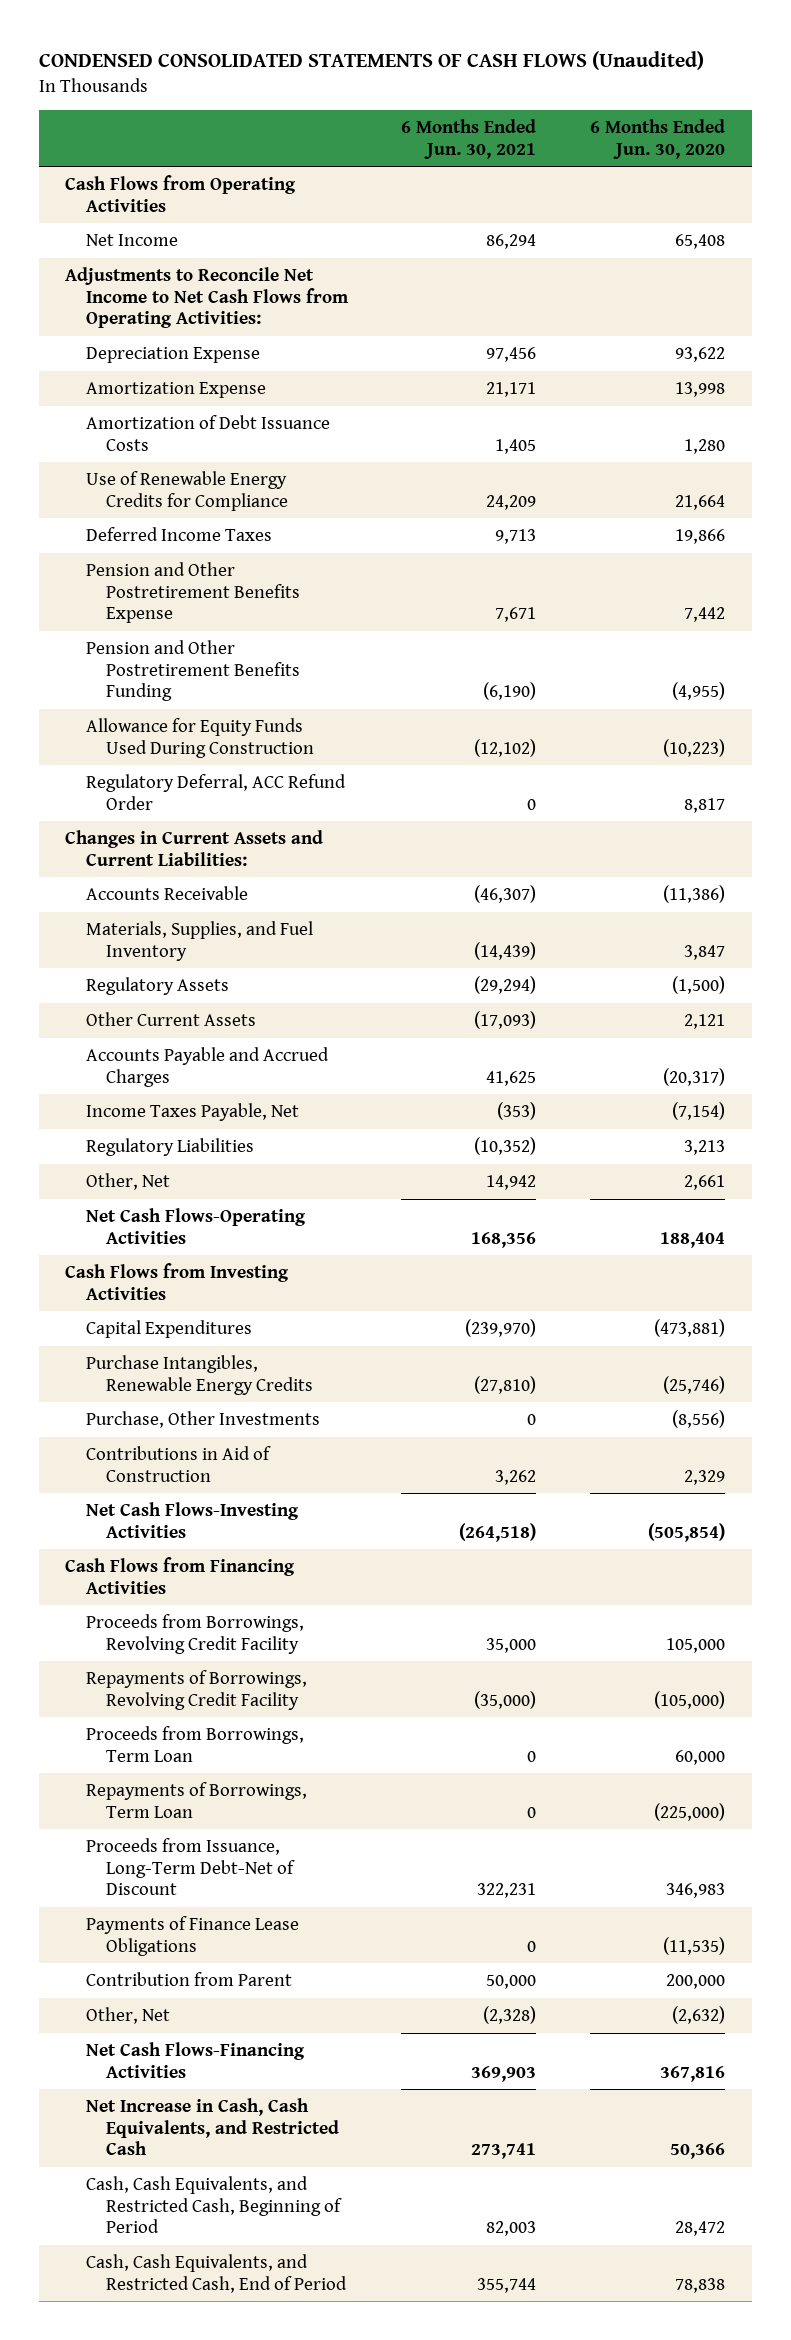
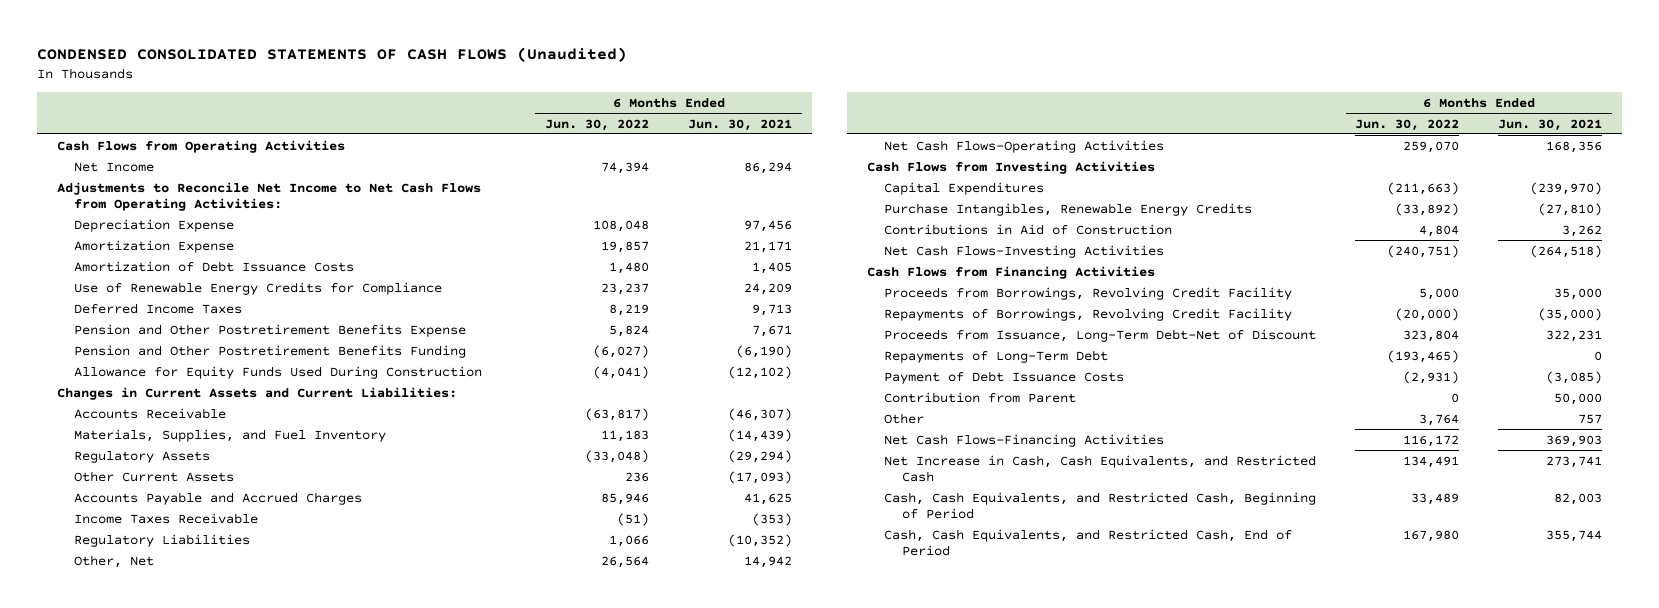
[590,118,726,159] 6 Months Ended Jun. 30, 2020 -> none
none -> [545,118,650,131] Jun. 30, 2022
[85,774,346,810] Regulatory Deferral, ACC Refund Order -> none
[85,1103,299,1122] Income Taxes Payable, Net -> [74,512,259,524] Income Taxes Receivable
[85,1411,320,1429] Purchase, Other Investments -> none
[85,1726,304,1762] Proceeds from Borrowings, Term Loan -> none
[85,1782,307,1818] Repayments of Borrowings, Term Loan -> none
[85,1916,299,1956] Payments of Finance Lease Obligations -> none
none -> [884,349,1109,363] Repayments of Long-Term Debt
none -> [884,370,1125,384] Payment of Debt Issuance Costs
[85,2007,170,2025] Other, Net -> [884,412,925,424] Other
[483,2006,537,2025] (2,328) -> [1578,413,1603,424] 757

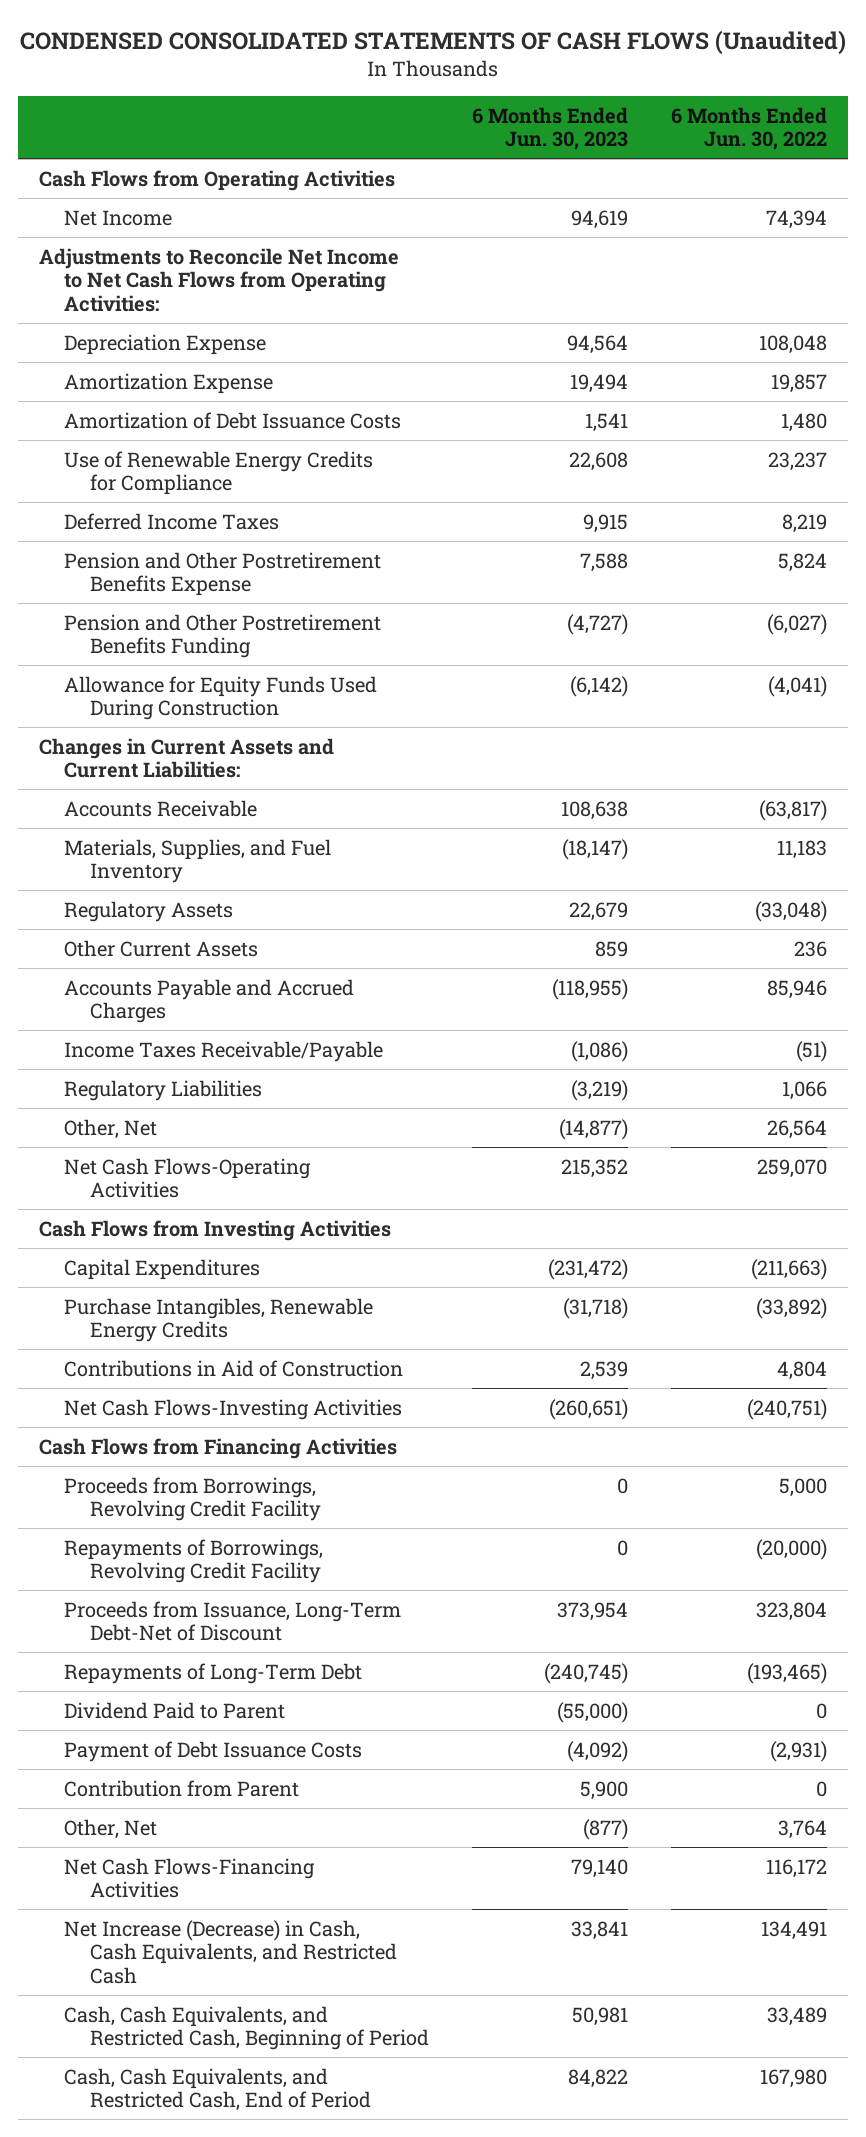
[688,118,793,131] Jun. 30, 2021 -> none
none -> [471,106,628,151] 6 Months Ended Jun. 30, 2023
[74,512,259,524] Income Taxes Receivable -> [64,1040,384,1062] Income Taxes Receivable/Payable
none -> [64,1701,286,1719] Dividend Paid to Parent
[884,412,925,424] Other -> [64,1818,158,1839] Other, Net
[884,454,1317,483] Net Increase in Cash, Cash Equivalents, and Restricted Cash -> [64,1919,397,1984] Net Increase (Decrease) in Cash, Cash Equivalents, and Restricted Cash

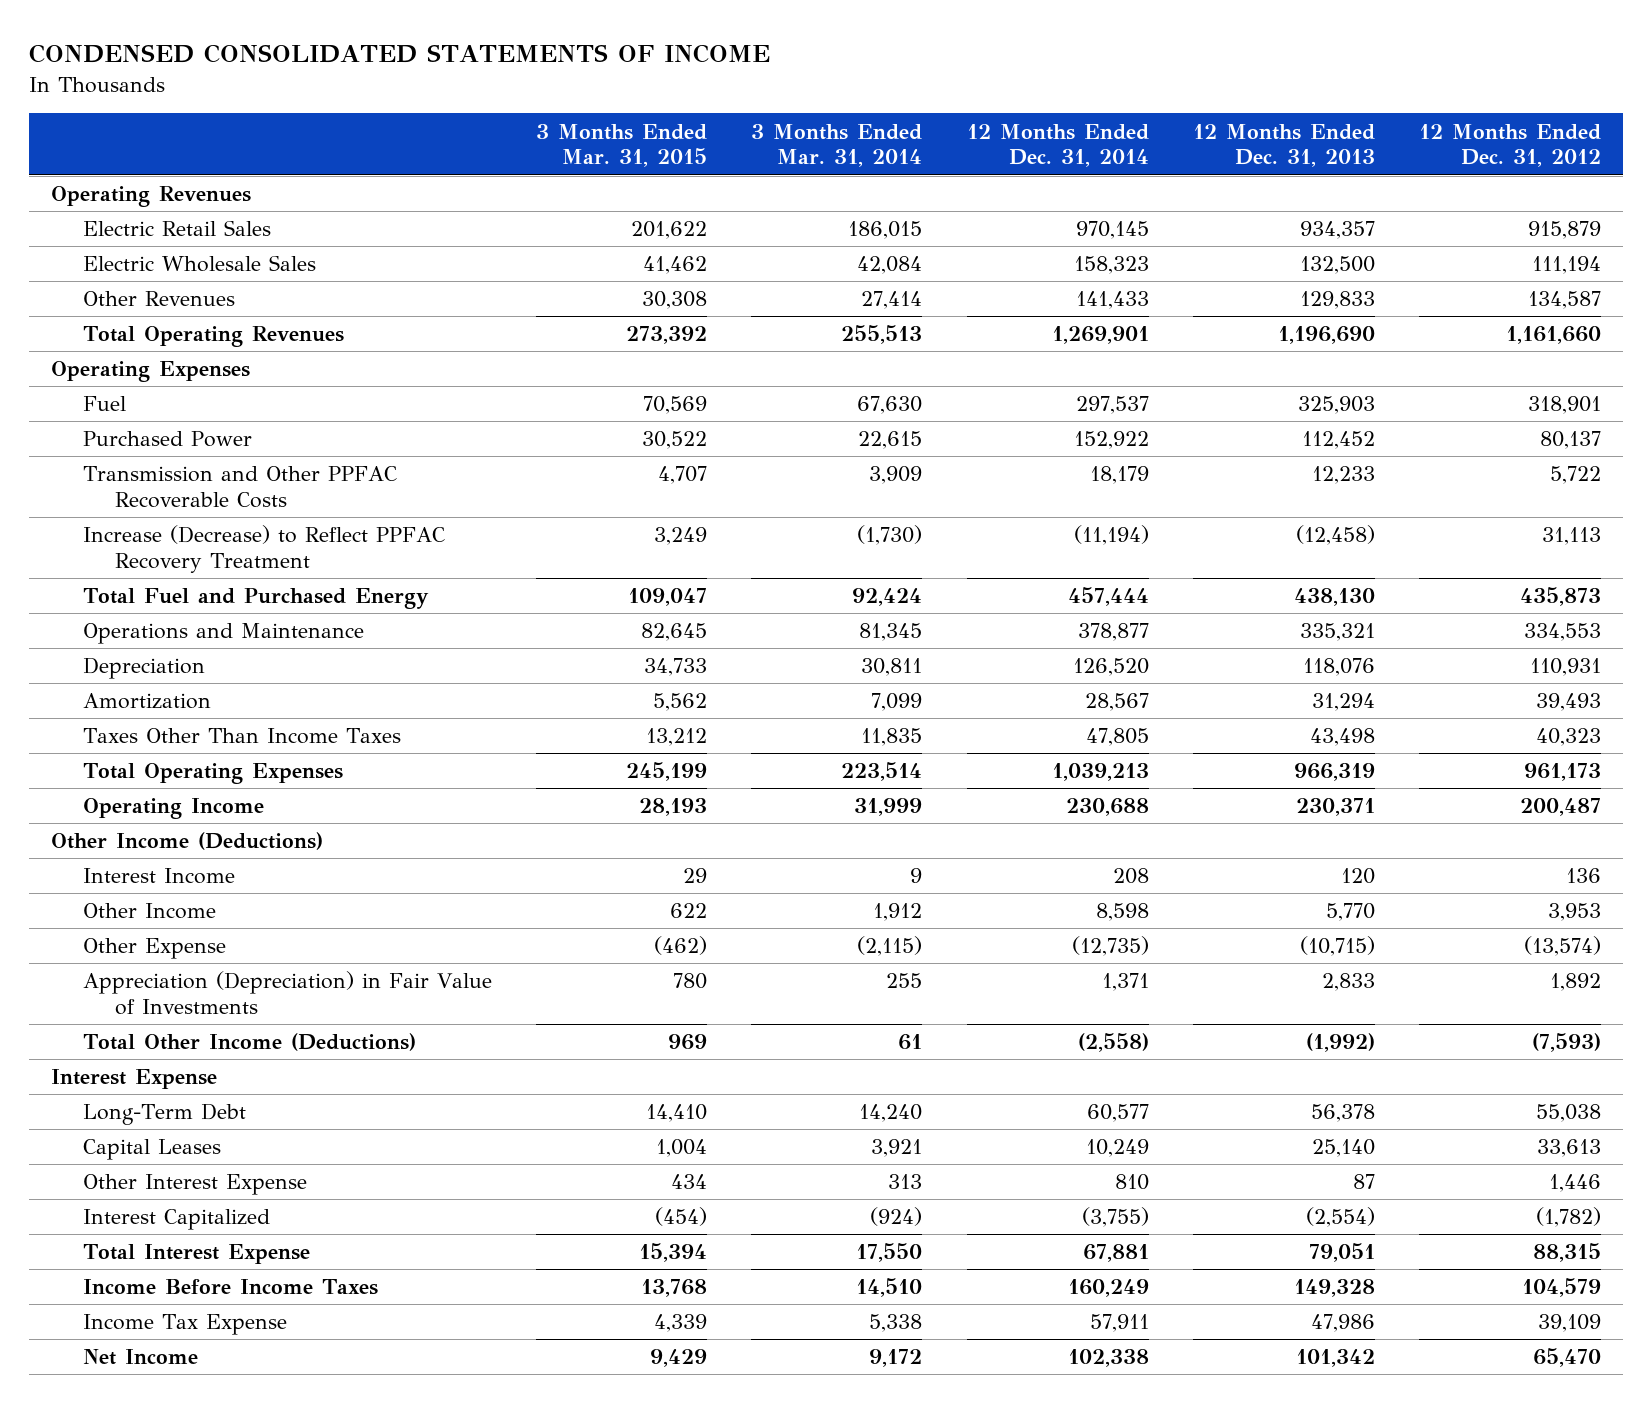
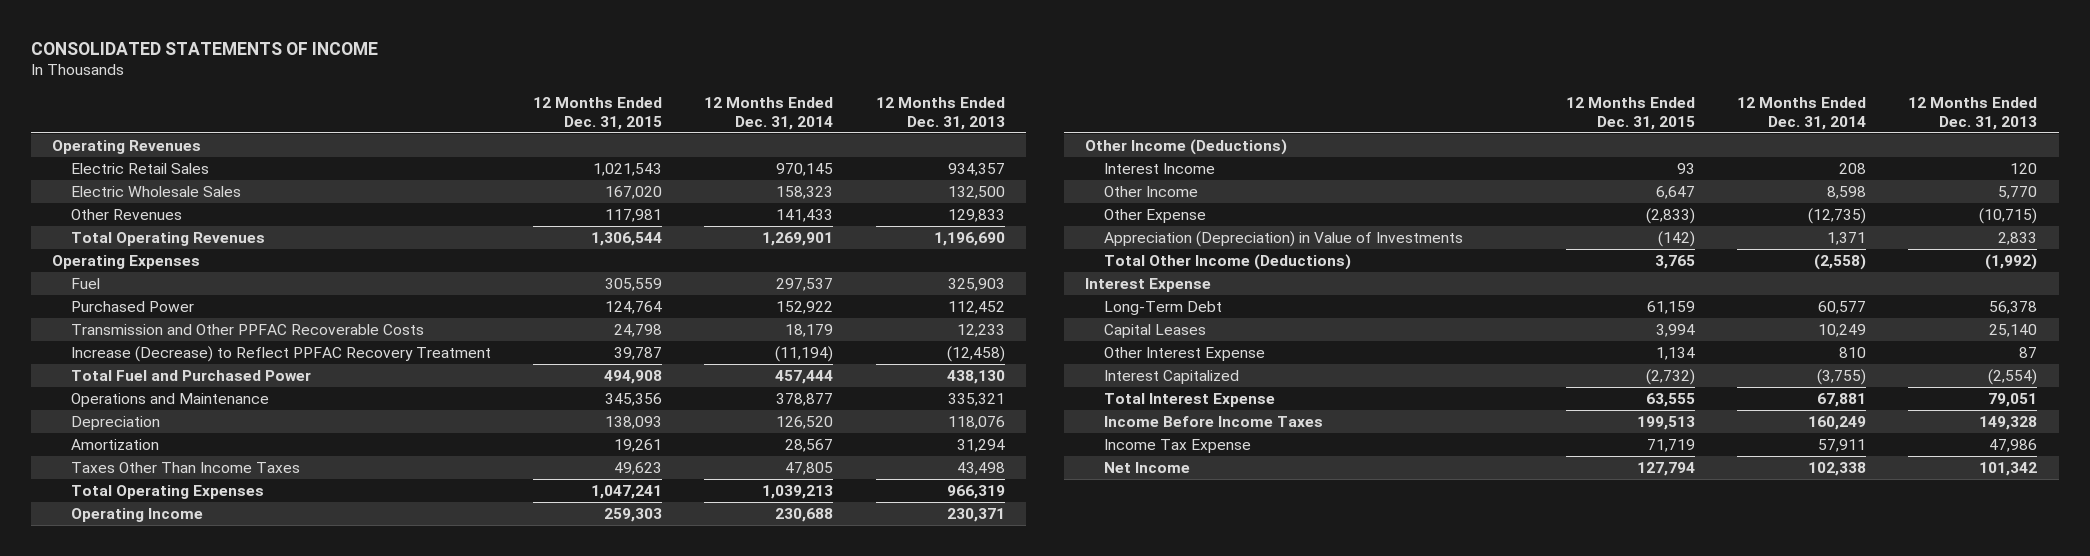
[28,44,770,64] CONDENSED CONSOLIDATED STATEMENTS OF INCOME -> [31,41,379,55] CONSOLIDATED STATEMENTS OF INCOME
[536,123,708,168] 3 Months Ended Mar. 31, 2015 -> none
[751,123,923,168] 3 Months Ended Mar. 31, 2014 -> none
[1419,123,1602,168] 12 Months Ended Dec. 31, 2012 -> none
none -> [532,96,662,130] 12 Months Ended Dec. 31, 2015
[83,588,430,610] Total Fuel and Purchased Energy -> [70,369,311,381] Total Fuel and Purchased Power
[83,971,493,1016] Appreciation (Depreciation) in Fair Value of Investments -> [1103,230,1463,247] Appreciation (Depreciation) in Value of Investments

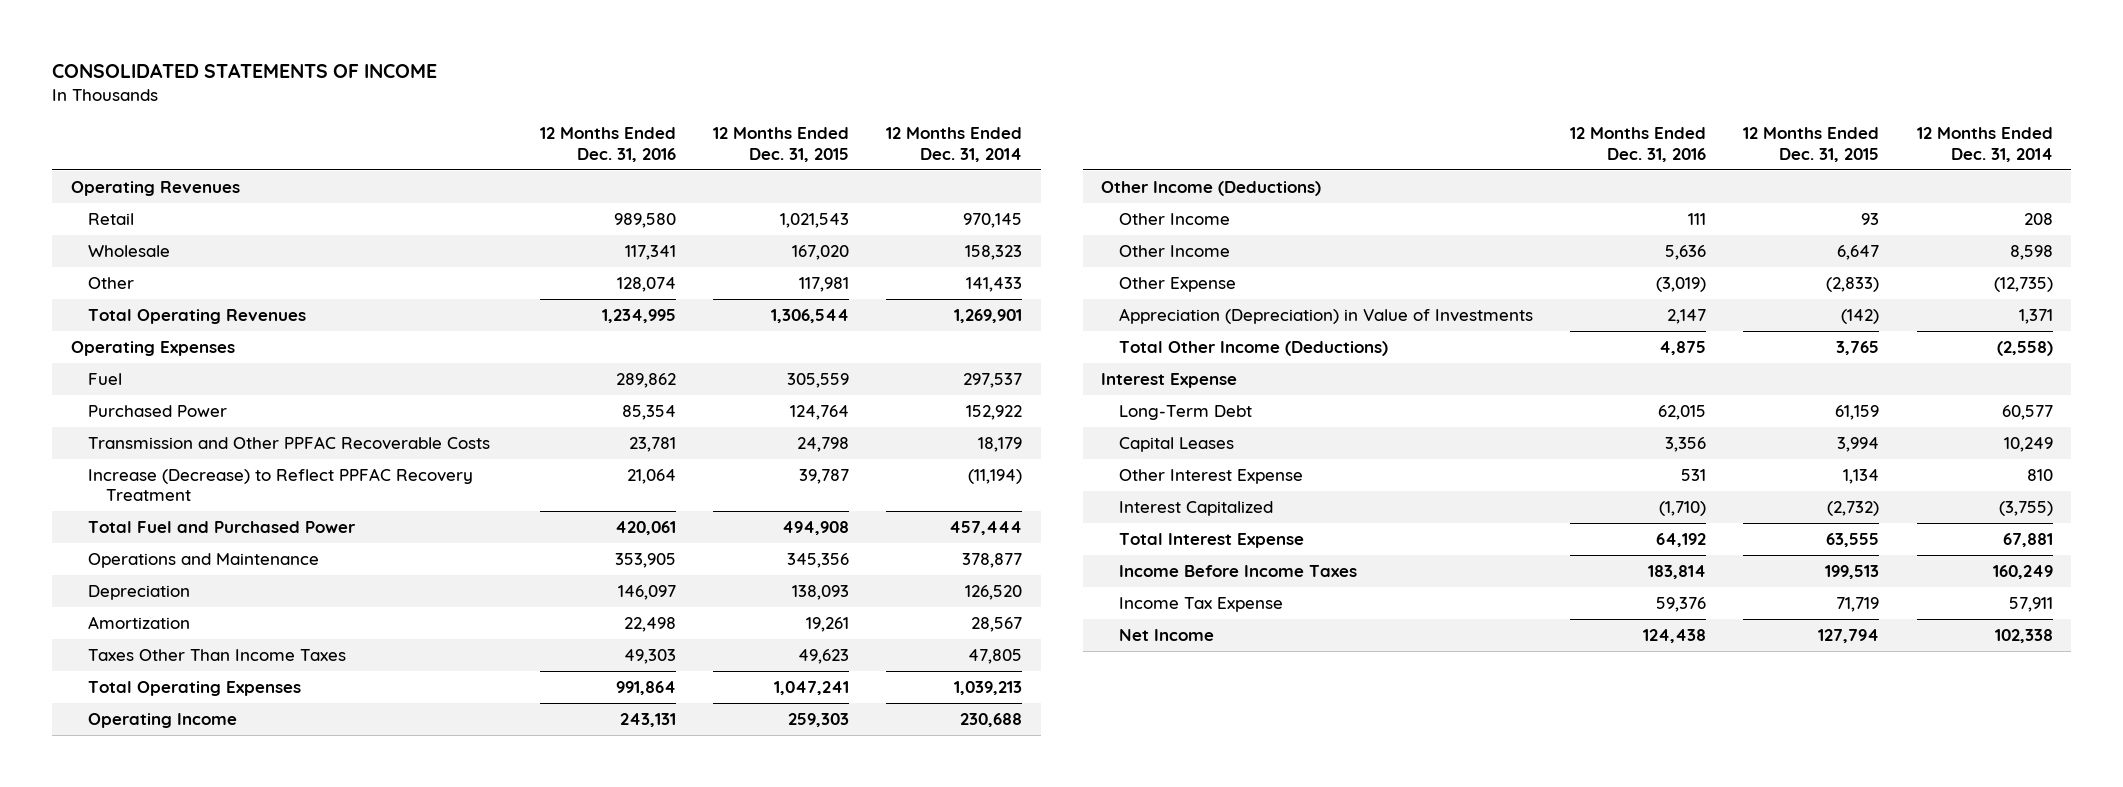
[875,96,1005,130] 12 Months Ended Dec. 31, 2013 -> none
none -> [539,127,676,162] 12 Months Ended Dec. 31, 2016
[70,162,209,174] Electric Retail Sales -> [88,212,135,225] Retail
[70,185,241,197] Electric Wholesale Sales -> [88,244,171,257] Wholesale
[70,208,182,220] Other Revenues -> [88,276,135,289] Other
[1103,162,1215,174] Interest Income -> [1118,212,1230,225] Other Income

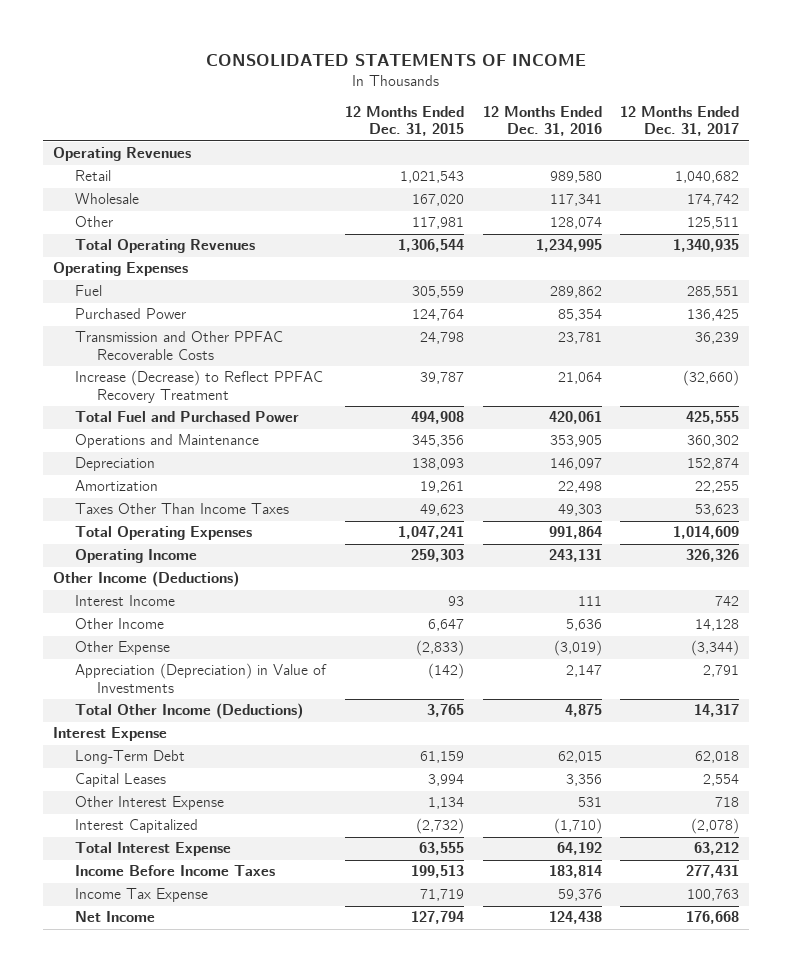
[886,127,1023,162] 12 Months Ended Dec. 31, 2014 -> none
none -> [620,105,740,137] 12 Months Ended Dec. 31, 2017
[1118,212,1230,225] Other Income -> [75,595,176,607] Interest Income

